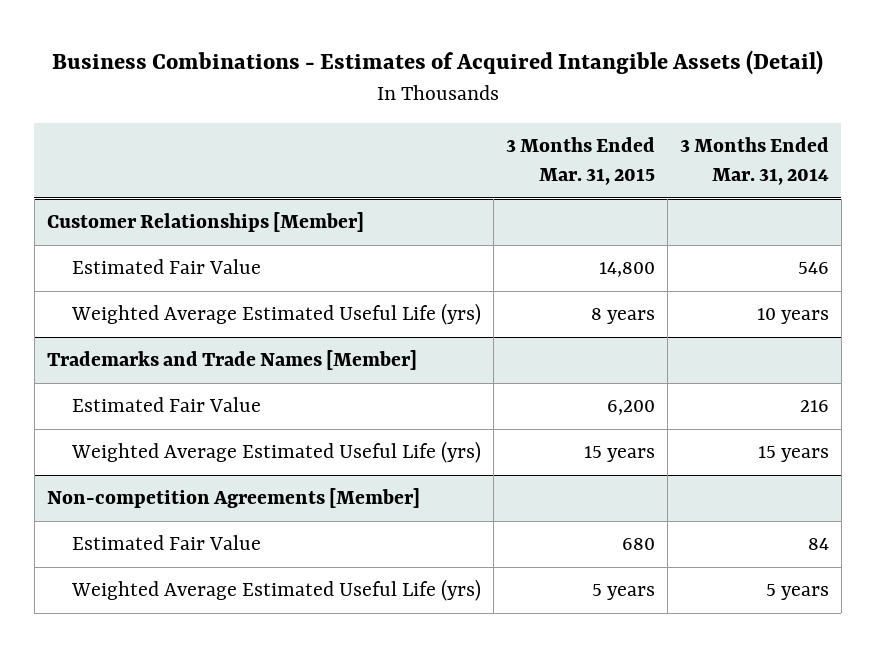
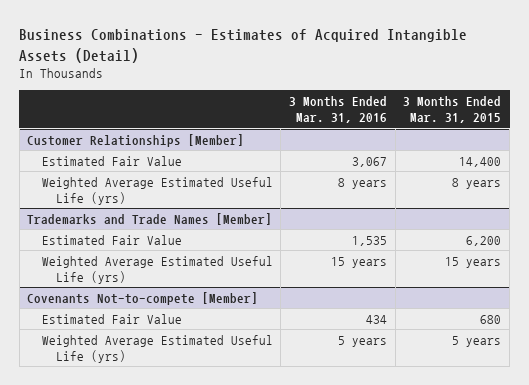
[679,137,829,186] 3 Months Ended Mar. 31, 2014 -> none
none -> [289,96,388,124] 3 Months Ended Mar. 31, 2016
[599,262,656,278] 14,800 -> [459,156,502,167] 14,400
[46,488,420,509] Non-competition Agreements [Member] -> [27,291,259,305] Covenants Not-to-compete [Member]

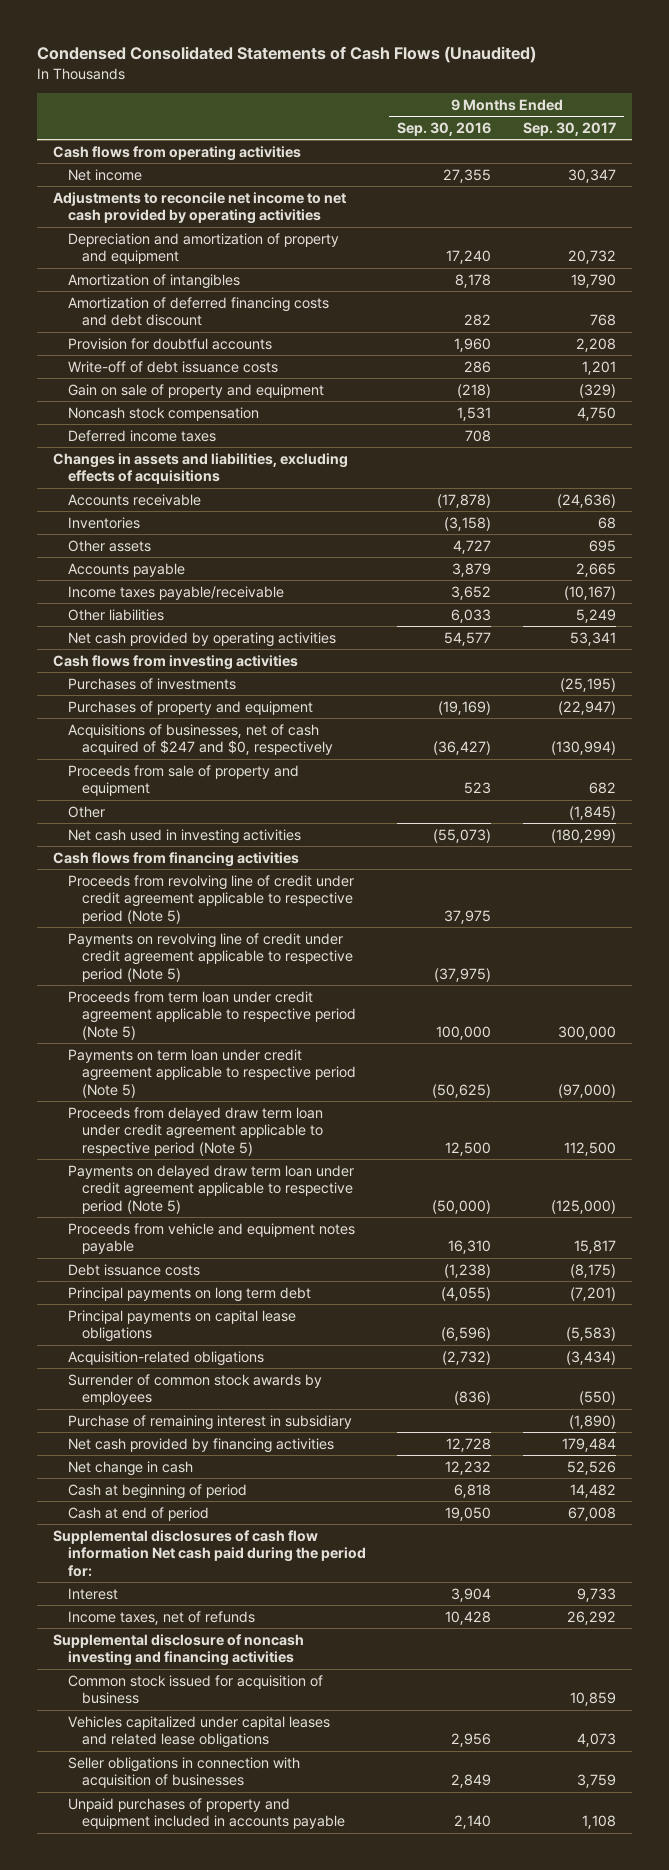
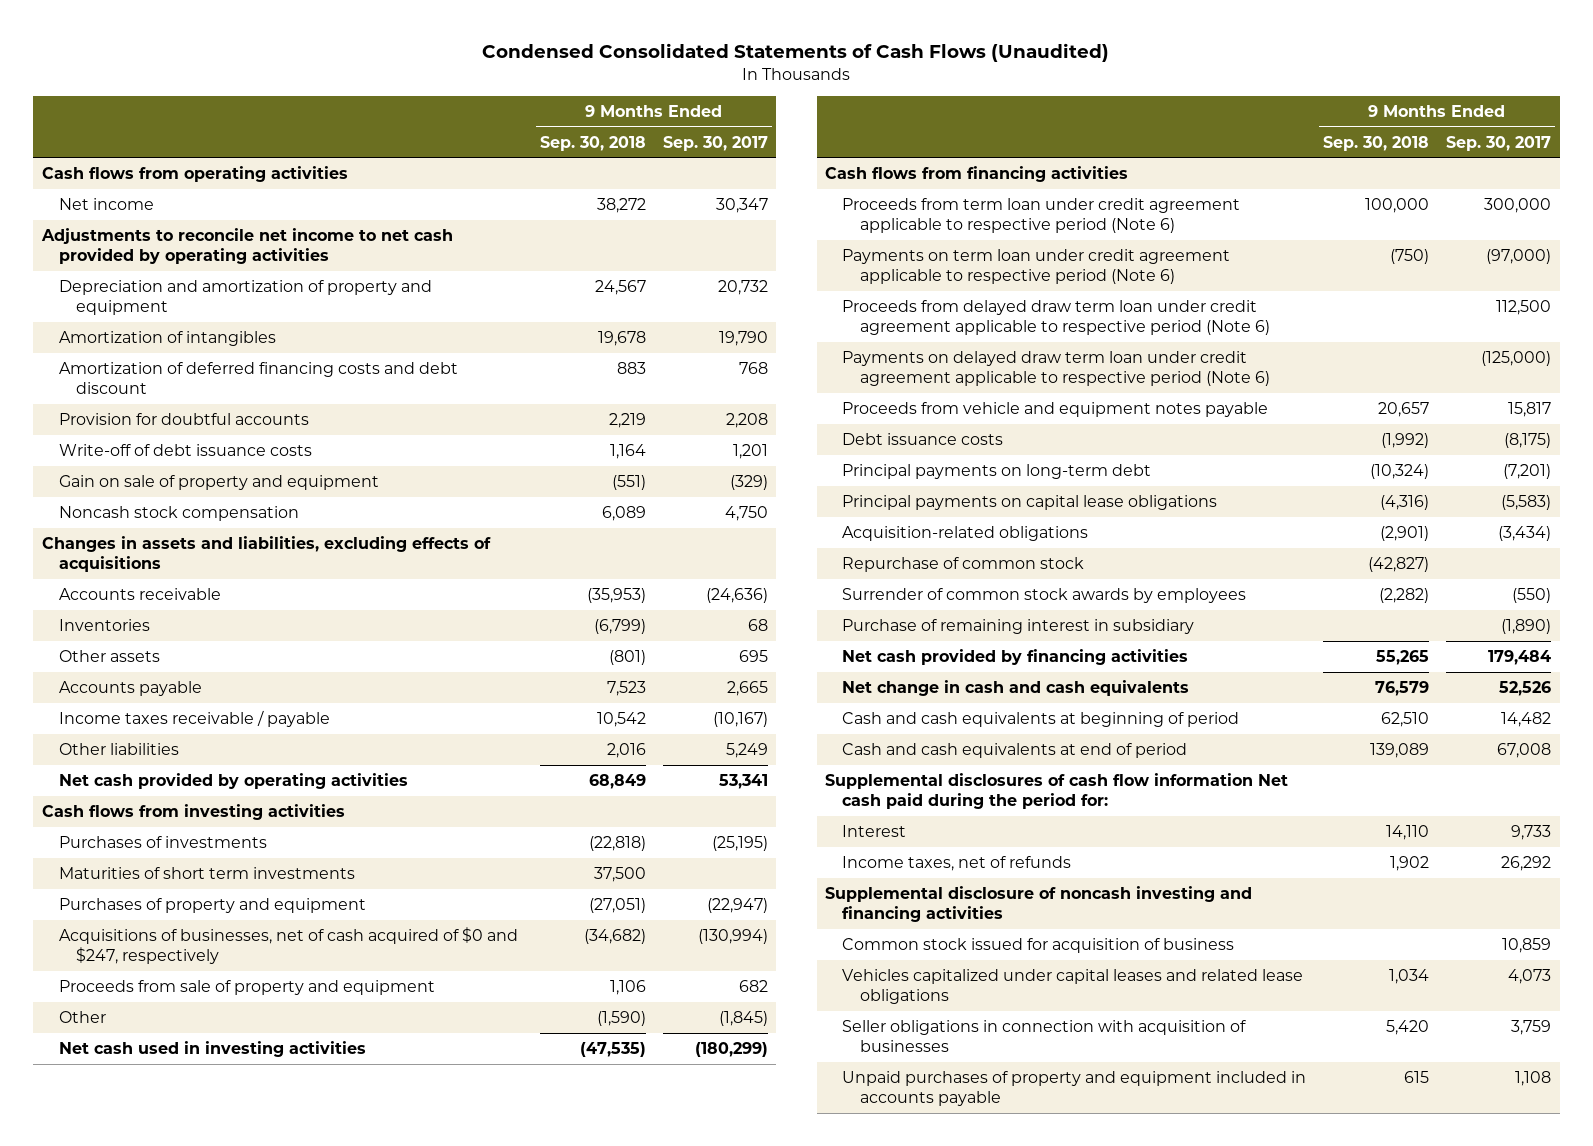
[397,121,492,136] Sep. 30, 2016 -> none
none -> [539,135,646,151] Sep. 30, 2018
[67,429,216,442] Deferred income taxes -> none
[67,585,284,600] Income taxes payable/receivable -> [58,709,330,727] Income taxes receivable / payable
none -> [58,866,355,879] Maturities of short term investments
[67,723,334,756] Acquisitions of businesses, net of cash acquired of $247 and $0, respectively -> [58,926,518,965] Acquisitions of businesses, net of cash acquired of $0 and $247, respectively
[67,874,354,924] Proceeds from revolving line of credit under credit agreement applicable to respective period (Note 5) -> none
[67,932,354,982] Payments on revolving line of credit under credit agreement applicable to respective period (Note 5) -> none
[67,990,357,1040] Proceeds from term loan under credit agreement applicable to respective period (Note 5) -> [842,197,1241,234] Proceeds from term loan under credit agreement applicable to respective period (Note 6)
[67,1048,357,1098] Payments on term loan under credit agreement applicable to respective period (Note 5) -> [842,248,1231,285] Payments on term loan under credit agreement applicable to respective period (Note 6)
[67,1106,324,1156] Proceeds from delayed draw term loan under credit agreement applicable to respective period (Note 5) -> [842,299,1270,336] Proceeds from delayed draw term loan under credit agreement applicable to respective period (Note 6)
[67,1164,354,1214] Payments on delayed draw term loan under credit agreement applicable to respective period (Note 5) -> [842,350,1270,387] Payments on delayed draw term loan under credit agreement applicable to respective period (Note 6)
[67,1286,311,1302] Principal payments on long term debt -> [842,463,1152,479] Principal payments on long-term debt
none -> [842,556,1085,572] Repurchase of common stock
[67,1460,193,1476] Net change in cash -> [842,679,1190,696] Net change in cash and cash equivalents
[67,1483,247,1499] Cash at beginning of period -> [842,711,1240,727] Cash and cash equivalents at beginning of period
[67,1506,209,1521] Cash at end of period -> [842,742,1188,758] Cash and cash equivalents at end of period

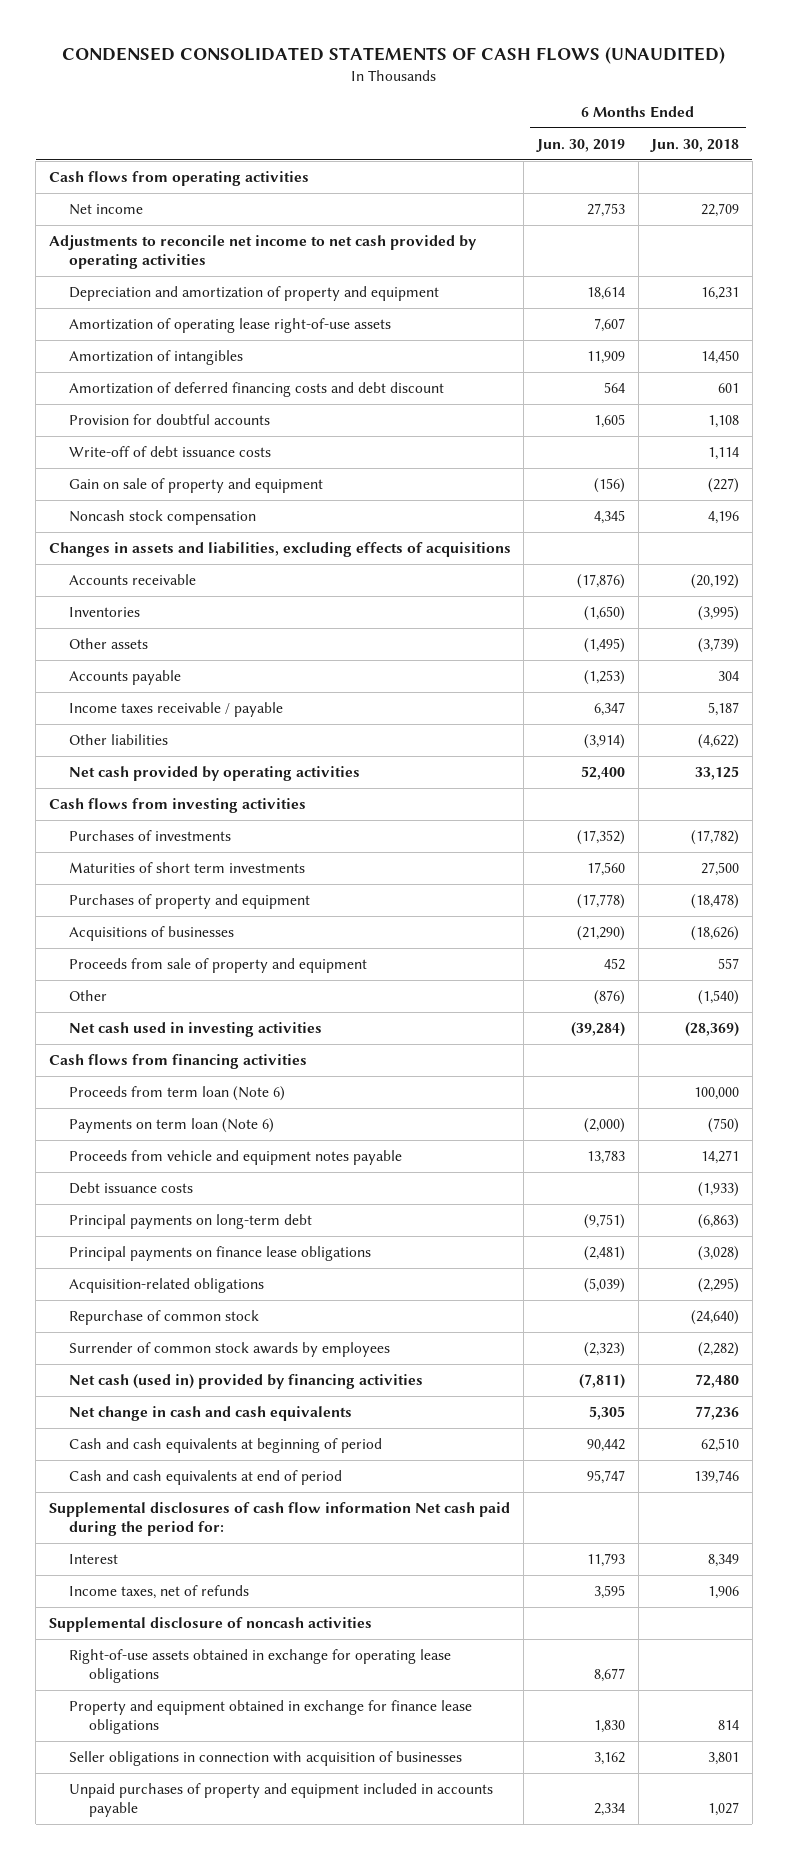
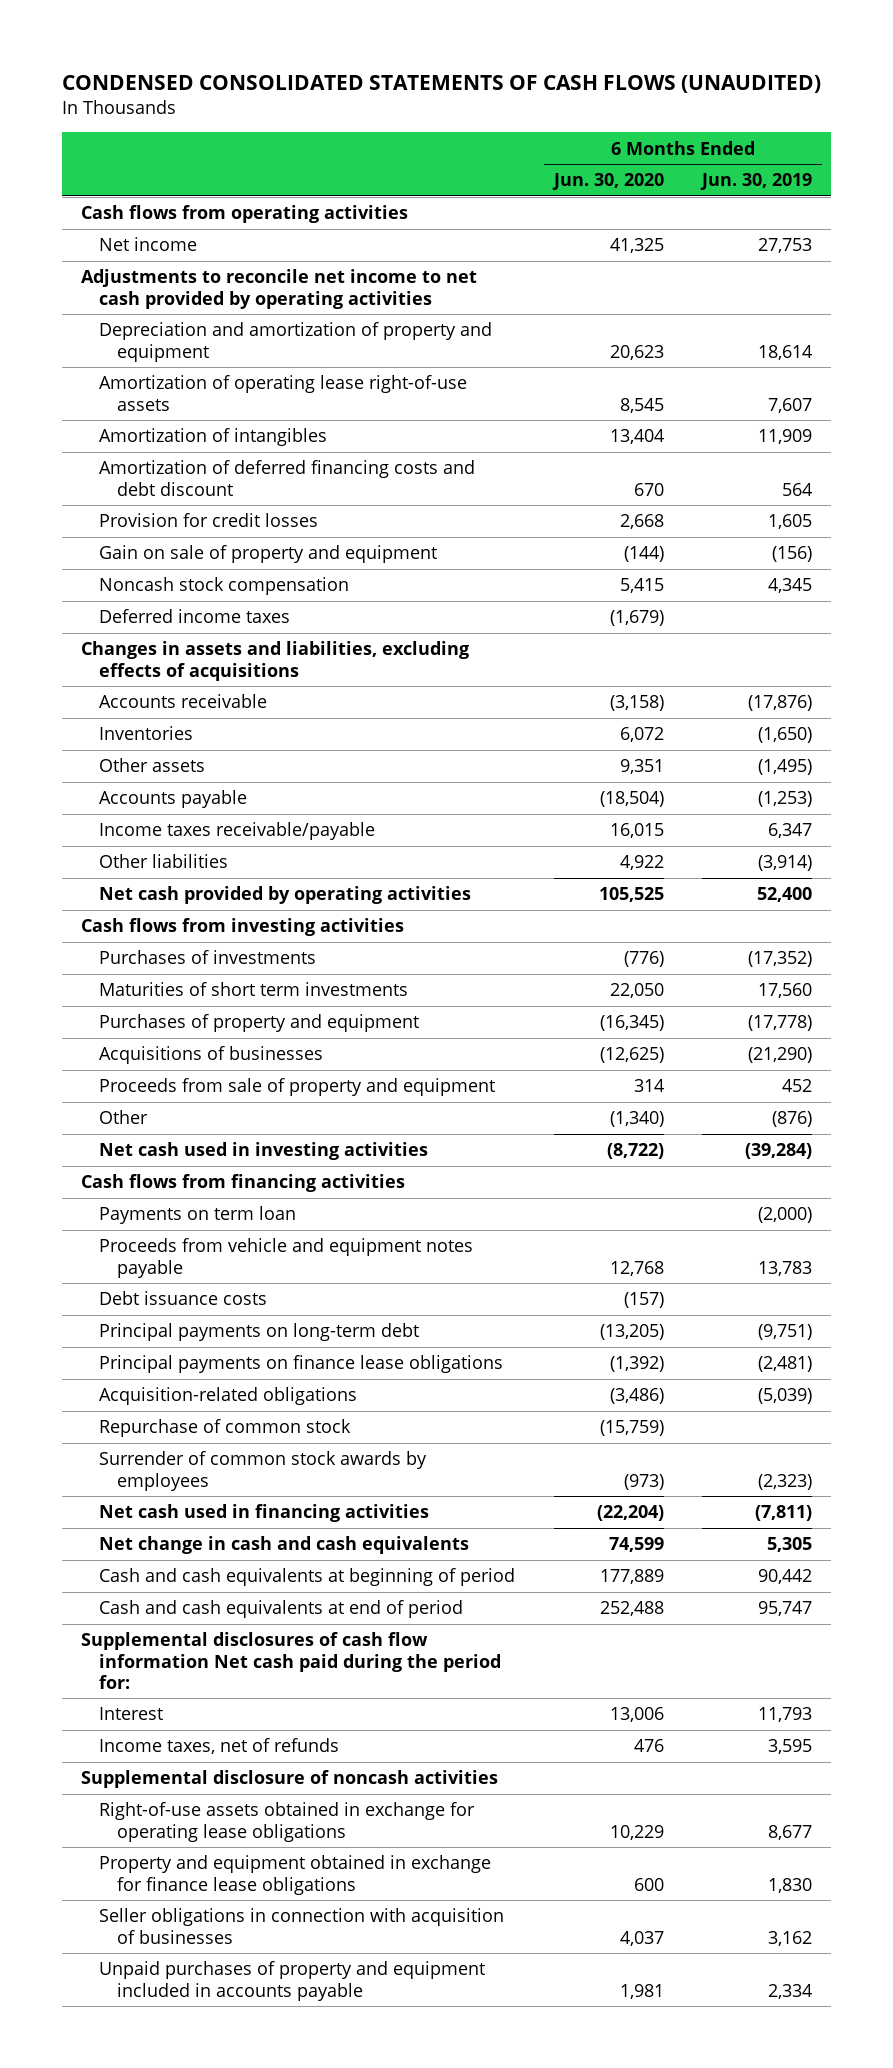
[650,138,740,152] Jun. 30, 2018 -> none
none -> [551,173,664,191] Jun. 30, 2020
[68,445,271,457] Write-off of debt issuance costs -> none
[68,413,270,425] Provision for doubtful accounts -> [99,513,319,528] Provision for credit losses
none -> [99,609,291,624] Deferred income taxes
[68,701,283,717] Income taxes receivable / payable -> [99,822,376,841] Income taxes receivable/payable
[68,1085,285,1101] Proceeds from term loan (Note 6) -> none
[68,1117,274,1133] Payments on term loan (Note 6) -> [99,1206,297,1225] Payments on term loan
[68,1373,423,1389] Net cash (used in) provided by financing activities -> [99,1504,430,1523] Net cash used in financing activities

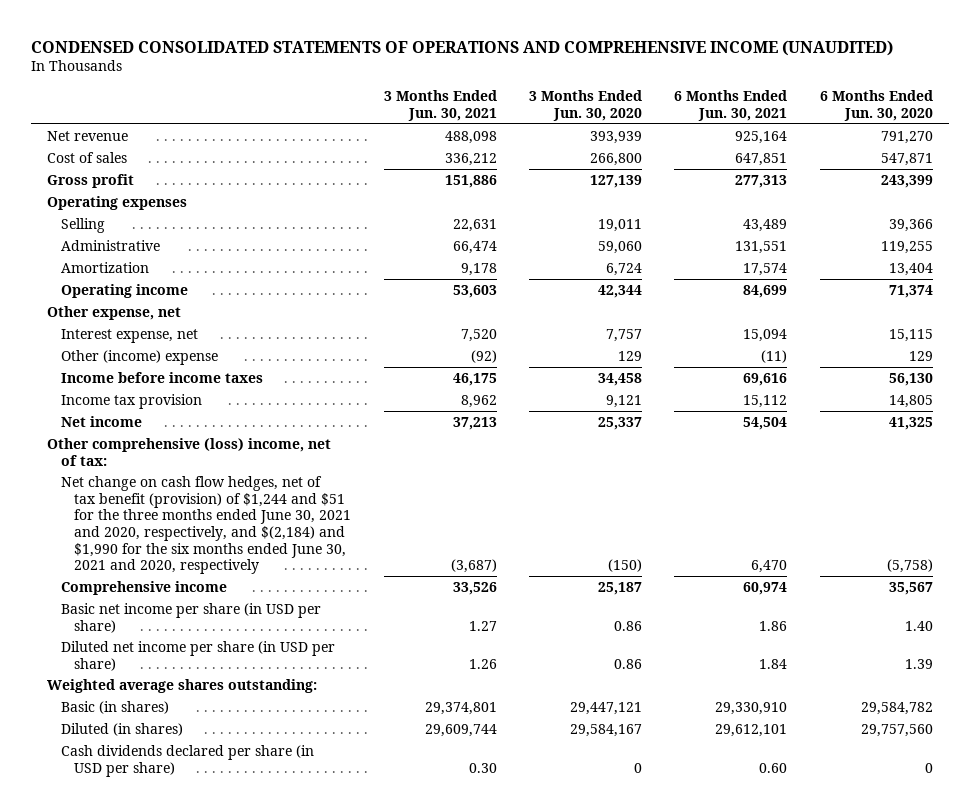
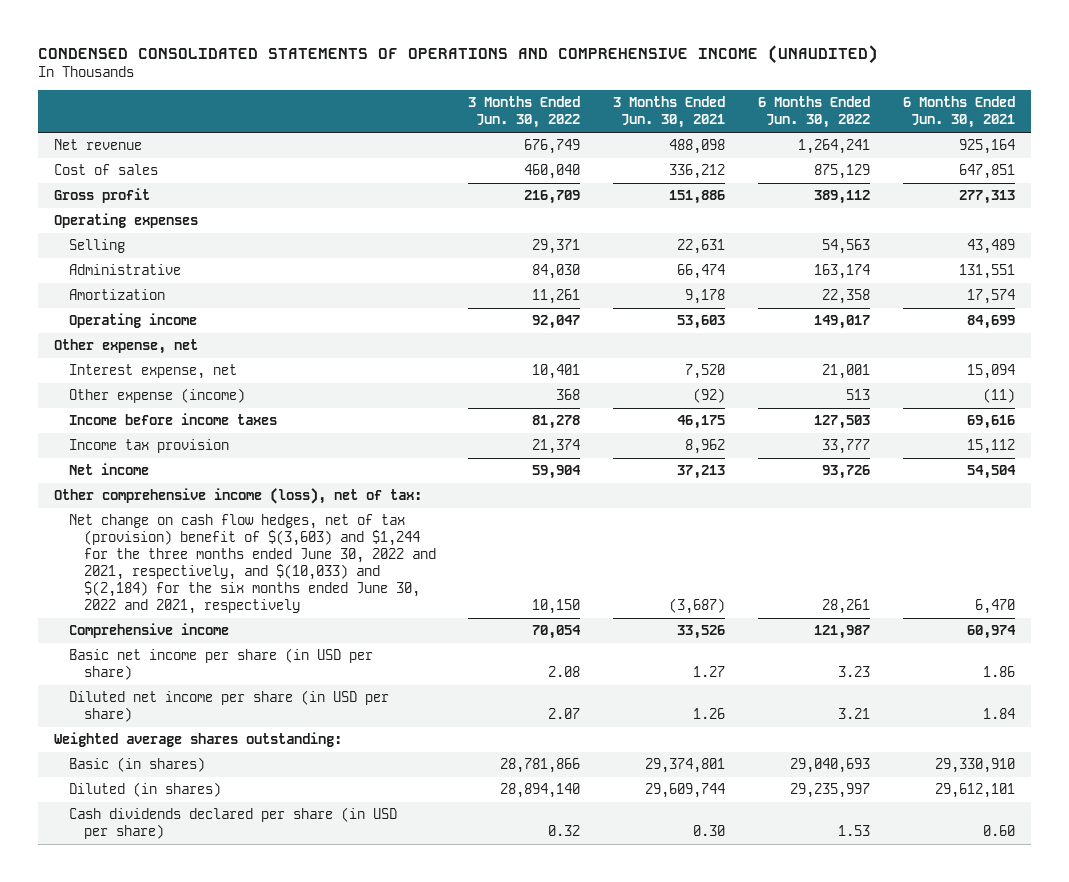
[528,90,642,121] 3 Months Ended Jun. 30, 2020 -> none
[819,90,933,121] 6 Months Ended Jun. 30, 2020 -> none
none -> [468,96,581,129] 3 Months Ended Jun. 30, 2022
none -> [757,96,870,129] 6 Months Ended Jun. 30, 2022
[60,349,218,365] Other (income) expense -> [68,388,245,404] Other expense (income)
[47,437,332,466] Other comprehensive (loss) income, net of tax: -> [54,488,423,505] Other comprehensive income (loss), net of tax:
[60,475,352,575] Net change on cash flow hedges, net of tax benefit (provision) of $1,244 and $51 for the three months ended June 30, 2021 and 2020, respectively, and $(2,184) and $1,990 for the six months ended June 30, 2021 and 2020, respectively -> [68,514,436,614] Net change on cash flow hedges, net of tax (provision) benefit of $(3,603) and $1,244 for the three months ended June 30, 2022 and 2021, respectively, and $(10,033) and $(2,184) for the six months ended June 30, 2022 and 2021, respectively

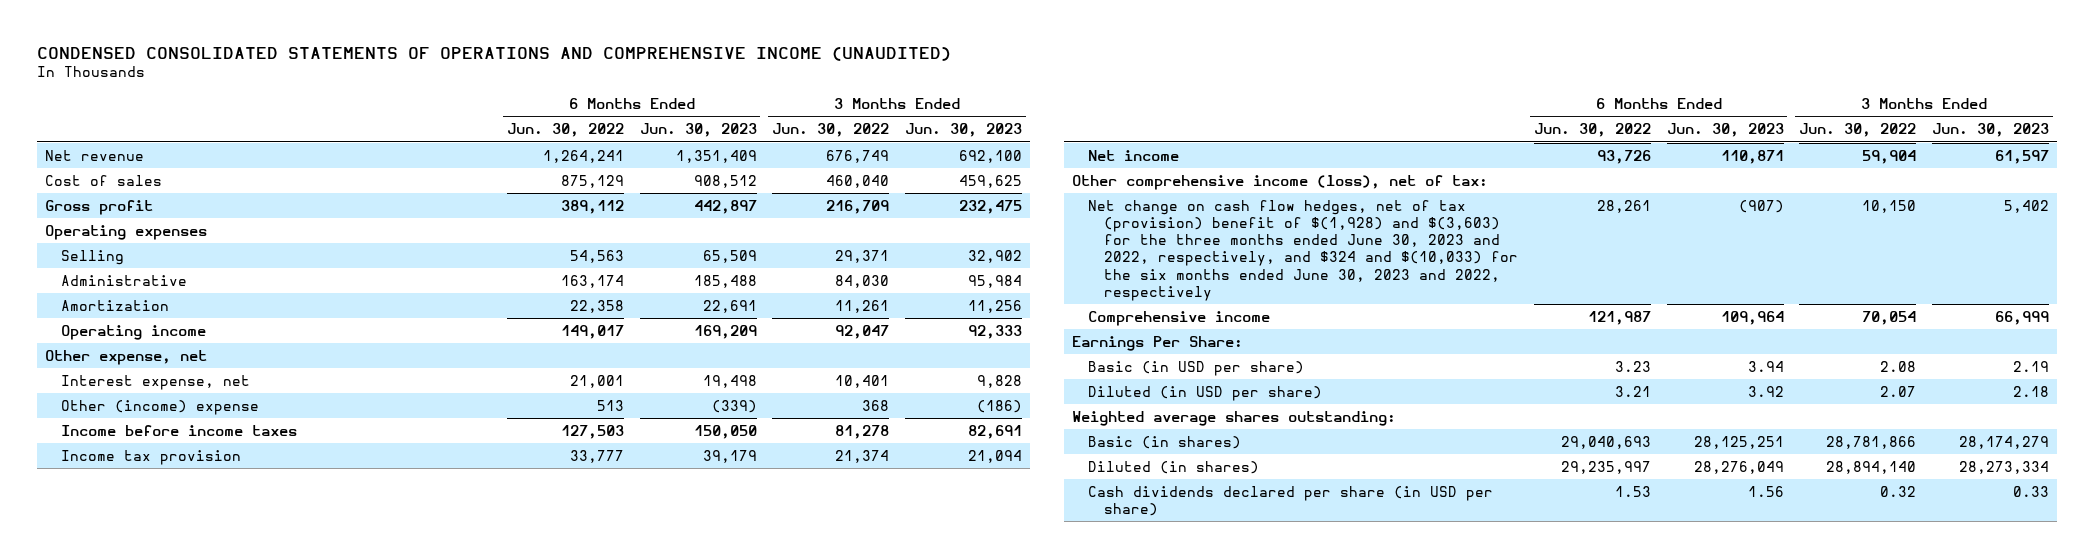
[613,96,726,129] 3 Months Ended Jun. 30, 2021 -> none
[902,96,1015,129] 6 Months Ended Jun. 30, 2021 -> none
none -> [639,123,757,138] Jun. 30, 2023
none -> [905,123,1023,138] Jun. 30, 2023
[68,388,245,404] Other expense (income) -> [61,399,260,415] Other (income) expense
[68,514,436,614] Net change on cash flow hedges, net of tax (provision) benefit of $(3,603) and $1,244 for the three months ended June 30, 2022 and 2021, respectively, and $(10,033) and $(2,184) for the six months ended June 30, 2022 and 2021, respectively -> [1088,199,1519,301] Net change on cash flow hedges, net of tax (provision) benefit of $(1,928) and $(3,603) for the three months ended June 30, 2023 and 2022, respectively, and $324 and $(10,033) for the six months ended June 30, 2023 and 2022, respectively
none -> [1072,335,1244,351] Earnings Per Share:
[68,648,373,681] Basic net income per share (in USD per share) -> [1088,360,1305,376] Basic (in USD per share)
[68,690,389,723] Diluted net income per share (in USD per share) -> [1088,385,1323,401] Diluted (in USD per share)

